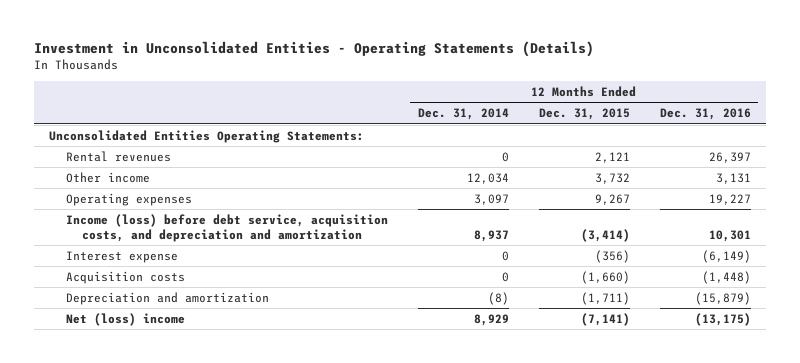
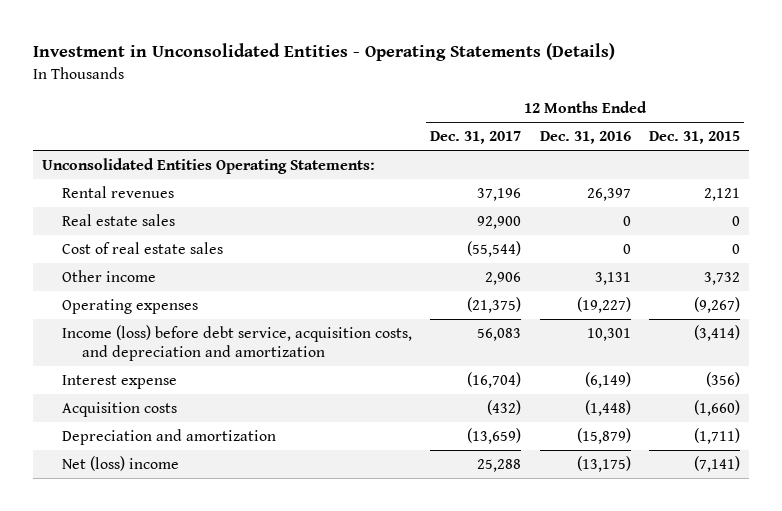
[417,108,509,121] Dec. 31, 2014 -> none
none -> [430,131,522,145] Dec. 31, 2017
none -> [62,213,176,226] Real estate sales
none -> [62,241,224,254] Cost of real estate sales
[594,193,630,205] 9,267 -> [693,296,740,313] (9,267)
[708,193,751,205] 19,227 -> [576,296,631,313] (19,227)

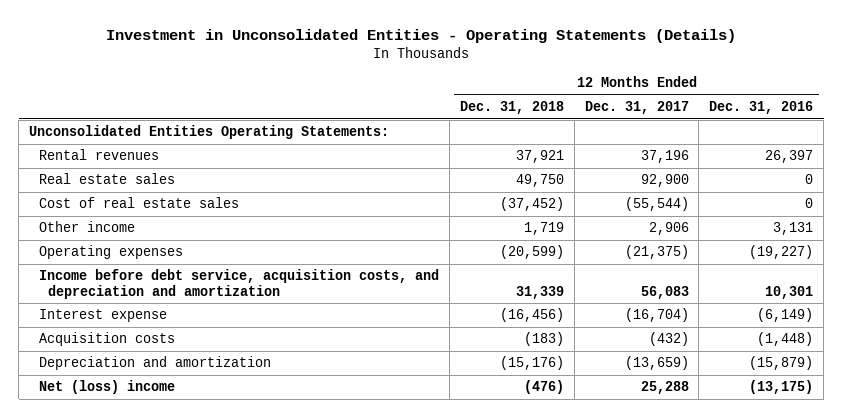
[648,131,740,145] Dec. 31, 2015 -> none
none -> [459,101,564,115] Dec. 31, 2018
[62,324,413,362] Income (loss) before debt service, acquisition costs, and depreciation and amortization -> [38,269,439,299] Income before debt service, acquisition costs, and depreciation and amortization

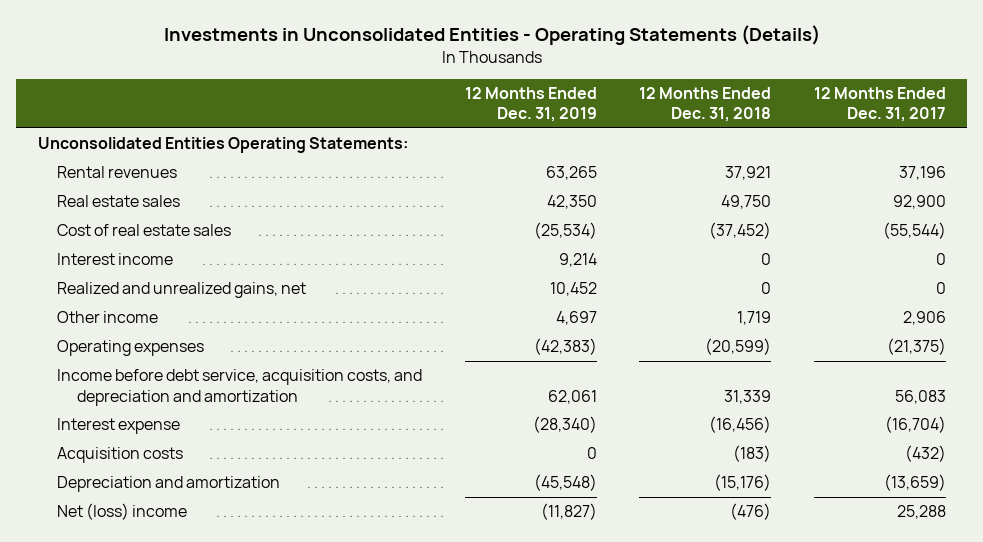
[106,28,737,43] Investment in Unconsolidated Entities - Operating Statements (Details) -> [163,25,820,46] Investments in Unconsolidated Entities - Operating Statements (Details)
[709,101,814,115] Dec. 31, 2016 -> none
none -> [464,86,597,123] 12 Months Ended Dec. 31, 2019
none -> [57,253,174,266] Interest income
none -> [57,282,307,299] Realized and unrealized gains, net

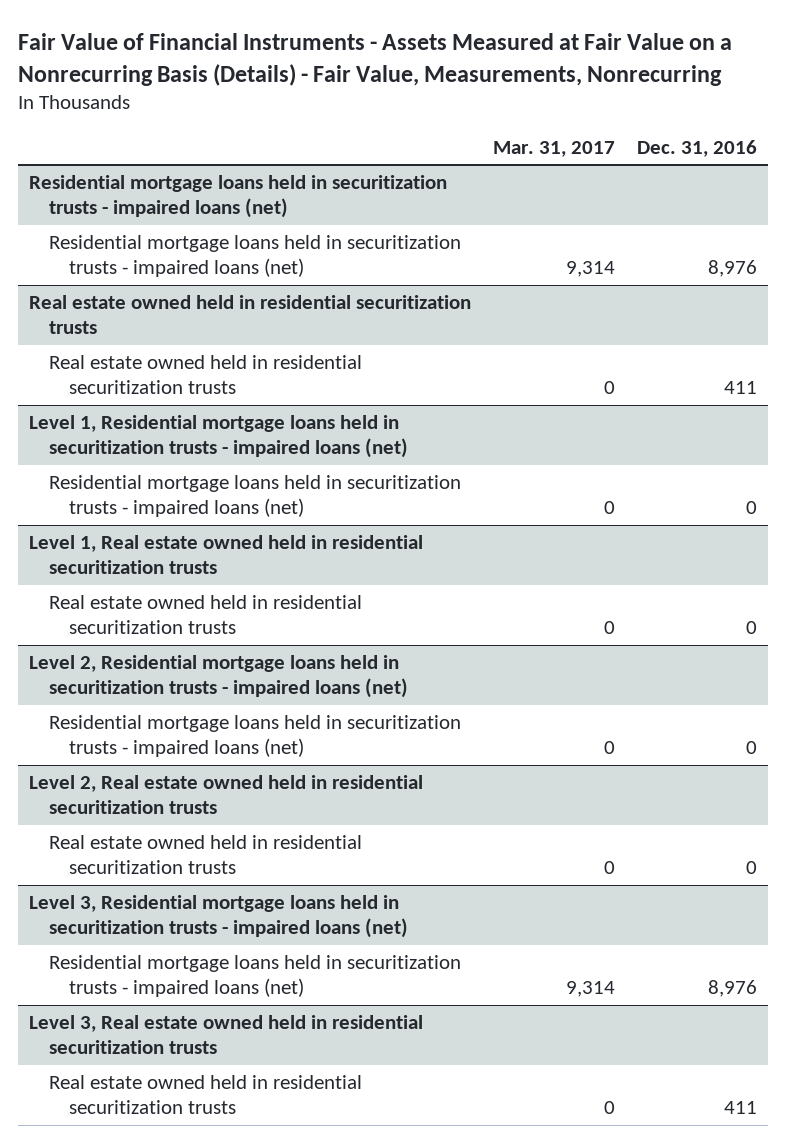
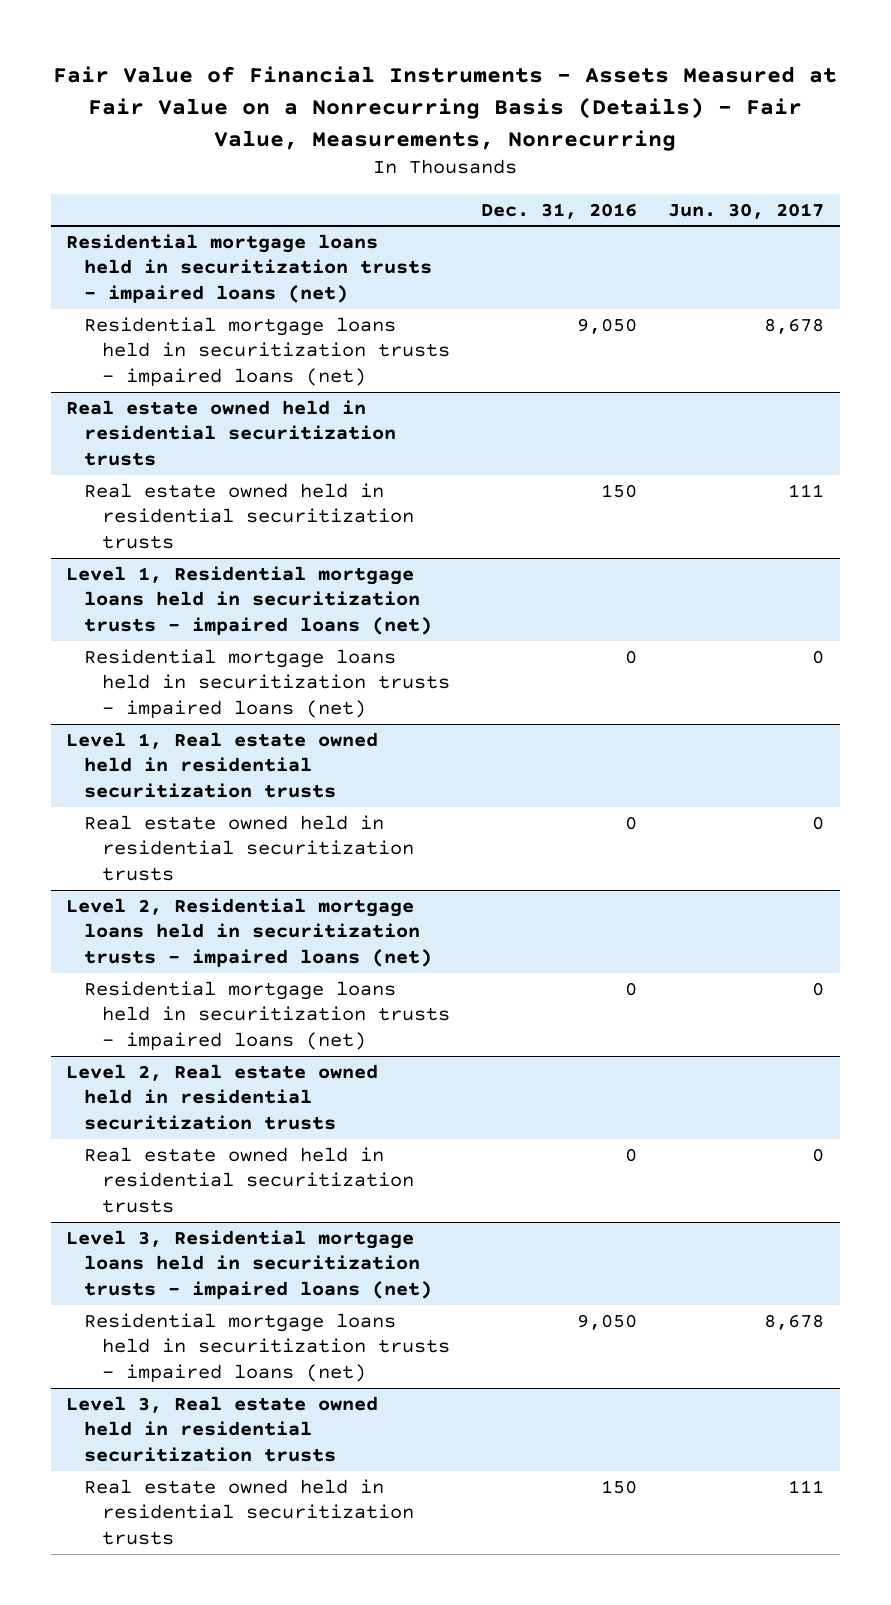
[493,140,616,157] Mar. 31, 2017 -> none
none -> [668,202,825,219] Jun. 30, 2017
[708,259,758,277] 8,976 -> [577,317,638,334] 9,050
[724,380,758,394] 411 -> [601,483,638,498] 150
[708,979,758,997] 8,976 -> [577,1313,638,1330] 9,050
[724,1100,758,1114] 411 -> [601,1479,638,1494] 150

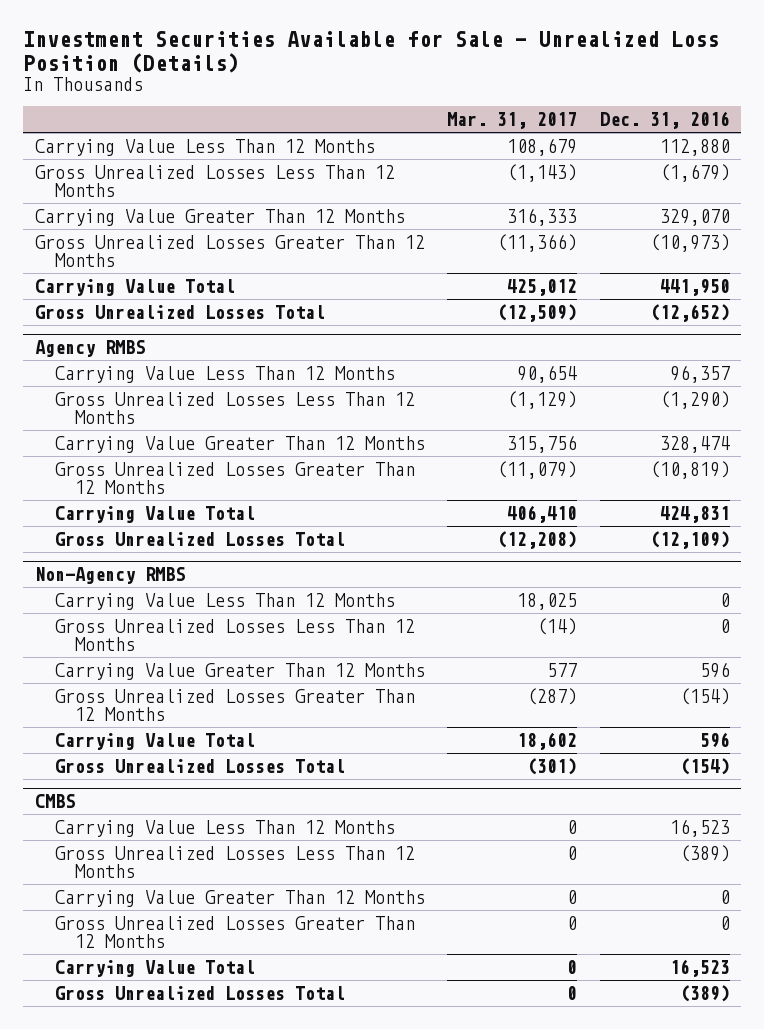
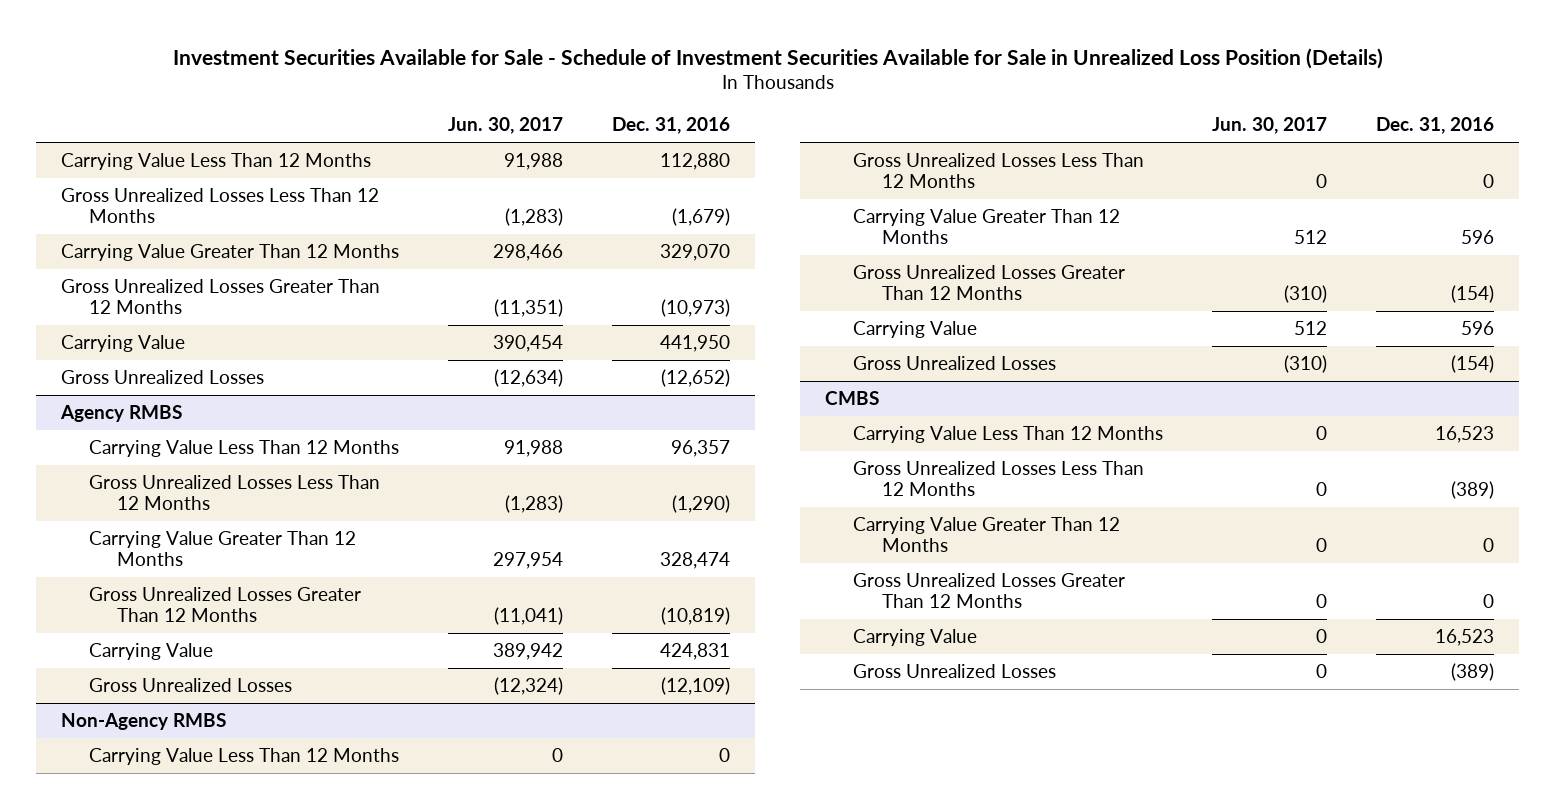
[23,31,720,73] Investment Securities Available for Sale - Unrealized Loss Position (Details) -> [172,47,1383,69] Investment Securities Available for Sale - Schedule of Investment Securities Available for Sale in Unrealized Loss Position (Details)
[447,112,578,130] Mar. 31, 2017 -> none
none -> [448,117,564,135] Jun. 30, 2017
[34,278,235,296] Carrying Value Total -> [60,334,185,352] Carrying Value
[34,304,325,319] Gross Unrealized Losses Total -> [60,369,264,384] Gross Unrealized Losses
[54,505,255,523] Carrying Value Total -> [89,642,214,660] Carrying Value
[54,531,345,546] Gross Unrealized Losses Total -> [89,677,293,692] Gross Unrealized Losses
[54,732,255,750] Carrying Value Total -> [853,320,978,338] Carrying Value
[54,758,345,773] Gross Unrealized Losses Total -> [853,355,1057,370] Gross Unrealized Losses
[54,959,255,977] Carrying Value Total -> [853,628,978,646] Carrying Value
[54,985,345,1000] Gross Unrealized Losses Total -> [853,663,1057,678] Gross Unrealized Losses

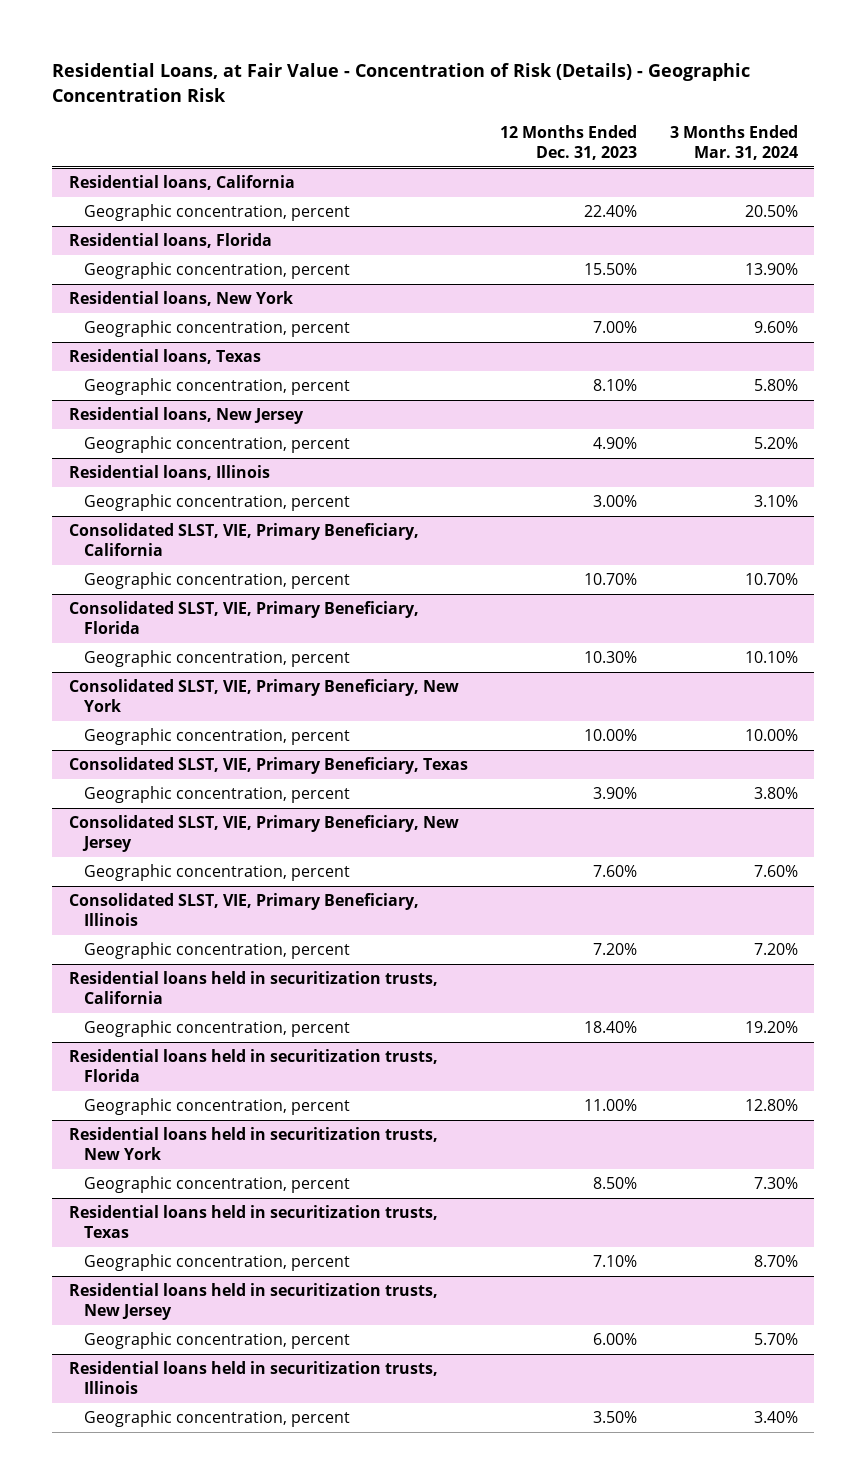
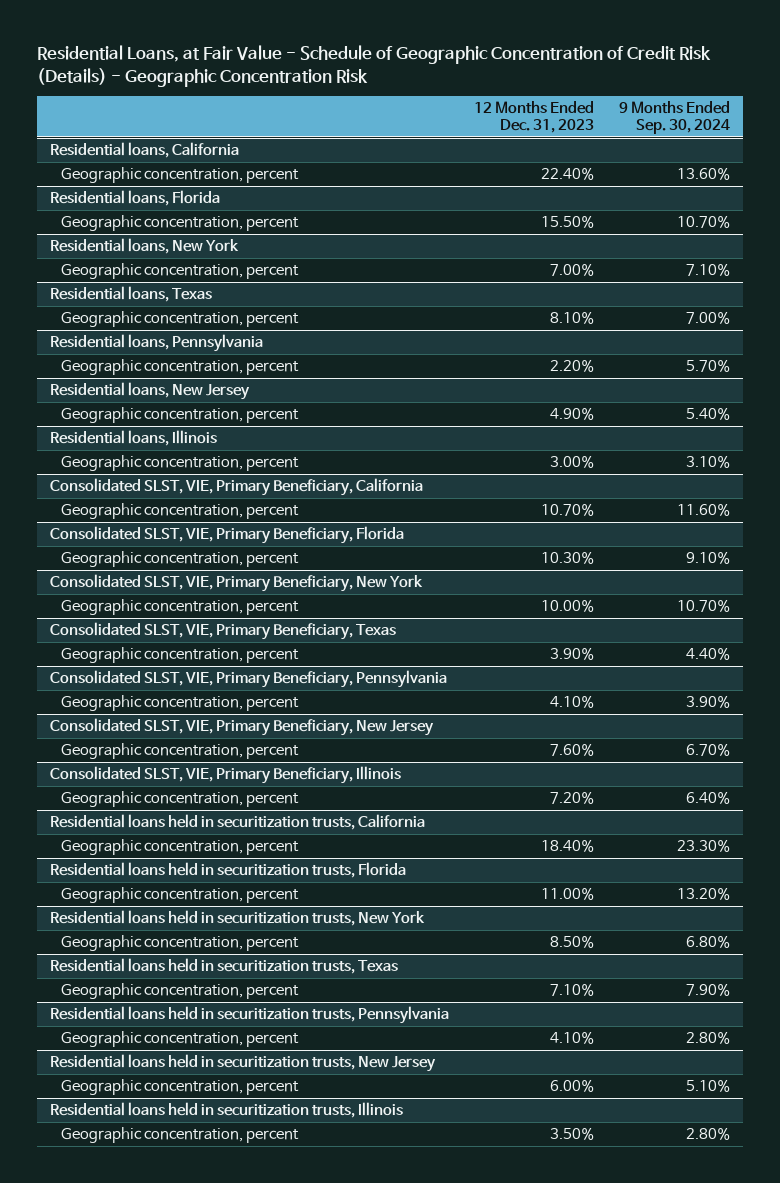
[52,63,751,102] Residential Loans, at Fair Value - Concentration of Risk (Details) - Geographic Concentration Risk -> [37,45,712,87] Residential Loans, at Fair Value - Schedule of Geographic Concentration of Credit Risk (Details) - Geographic Concentration Risk
[669,124,798,160] 3 Months Ended Mar. 31, 2024 -> none
none -> [619,101,731,134] 9 Months Ended Sep. 30, 2024
none -> [49,334,263,353] Residential loans, Pennsylvania
none -> [61,359,300,376] Geographic concentration, percent
none -> [49,670,447,689] Consolidated SLST, VIE, Primary Beneficiary, Pennsylvania
none -> [61,695,300,712] Geographic concentration, percent
none -> [49,1006,449,1025] Residential loans held in securitization trusts, Pennsylvania
none -> [61,1031,300,1048] Geographic concentration, percent

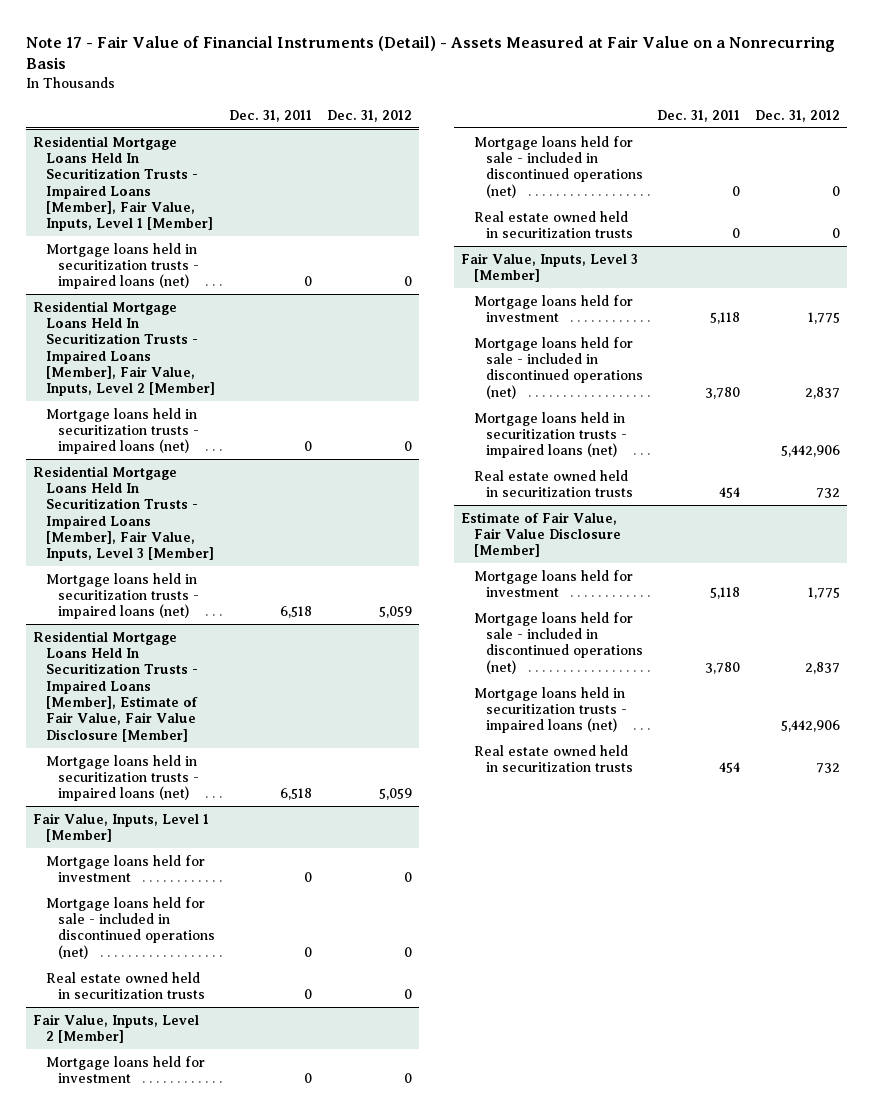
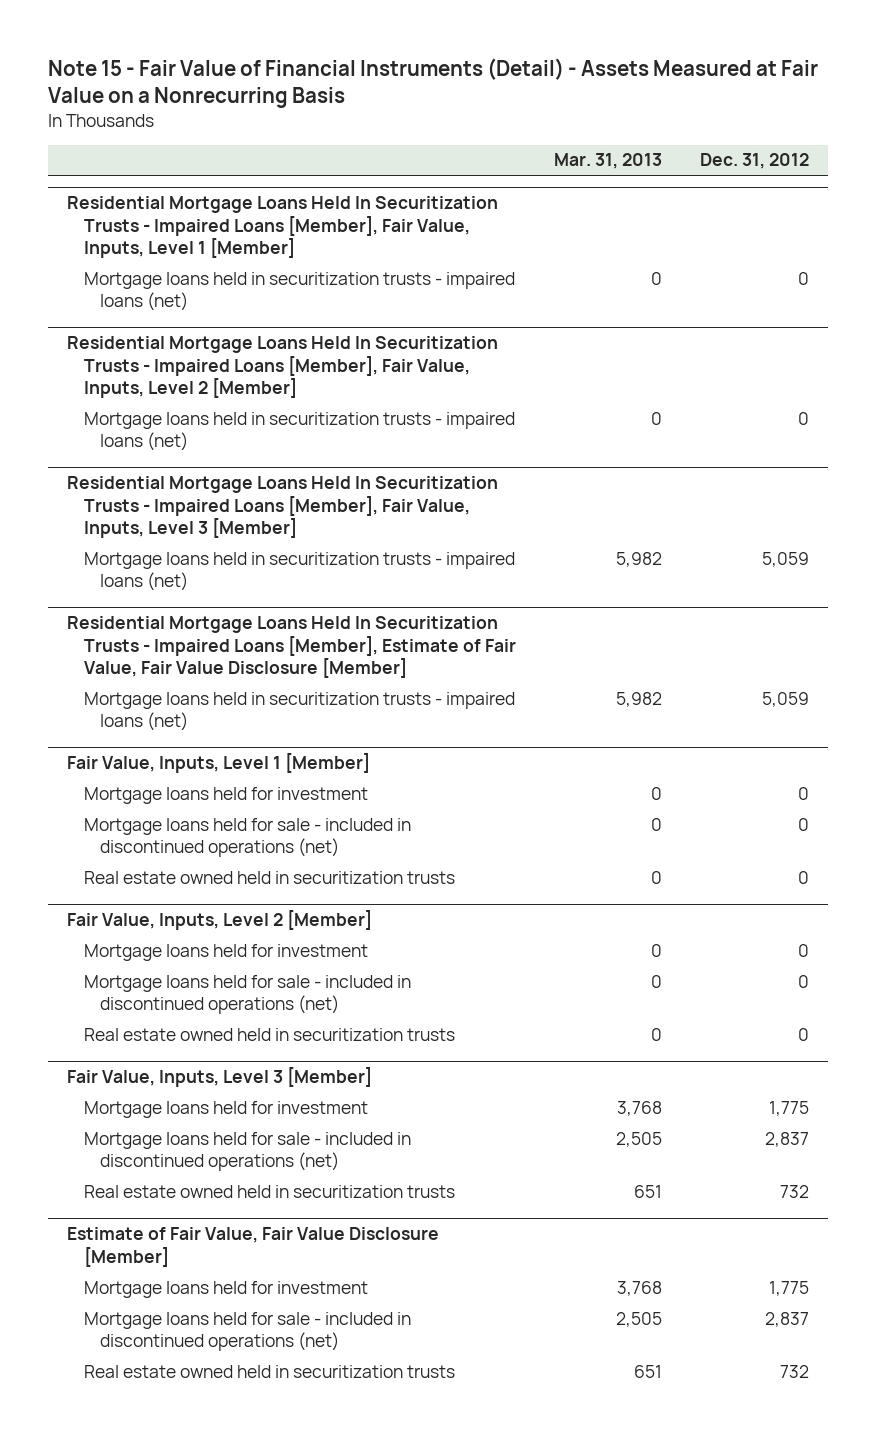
[25,35,835,70] Note 17 - Fair Value of Financial Instruments (Detail) - Assets Measured at Fair Value on a Nonrecurring Basis -> [48,57,819,109] Note 15 - Fair Value of Financial Instruments (Detail) - Assets Measured at Fair Value on a Nonrecurring Basis
[229,109,313,122] Dec. 31, 2011 -> none
none -> [553,153,662,170] Mar. 31, 2013
[473,411,627,459] Mortgage loans held in securitization trusts - impaired loans (net) -> none
[473,686,627,734] Mortgage loans held in securitization trusts - impaired loans (net) -> none

